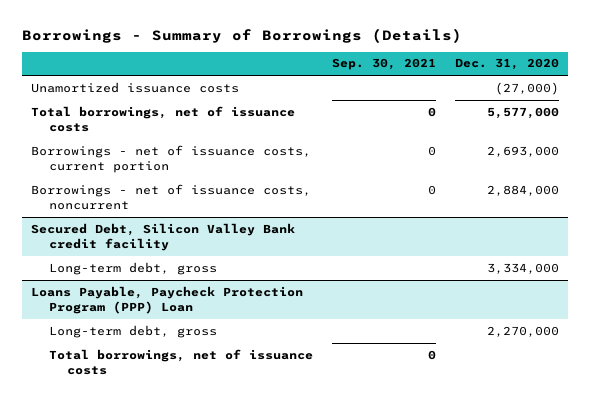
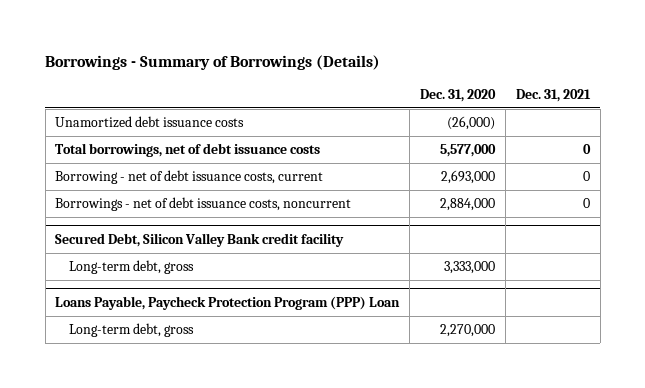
[331,58,436,71] Sep. 30, 2021 -> none
none -> [515,88,591,102] Dec. 31, 2021
[31,81,240,93] Unamortized issuance costs -> [55,116,245,129] Unamortized debt issuance costs
[494,81,559,95] (27,000) -> [447,116,496,131] (26,000)
[31,105,296,132] Total borrowings, net of issuance costs -> [55,143,321,158] Total borrowings, net of debt issuance costs
[31,144,312,173] Borrowings - net of issuance costs, current portion -> [55,170,324,185] Borrowing - net of debt issuance costs, current
[31,183,312,210] Borrowings - net of issuance costs, noncurrent -> [55,197,352,212] Borrowings - net of debt issuance costs, noncurrent
[486,262,559,274] 3,334,000 -> [444,261,496,275] 3,333,000
[49,348,314,375] Total borrowings, net of issuance costs -> none

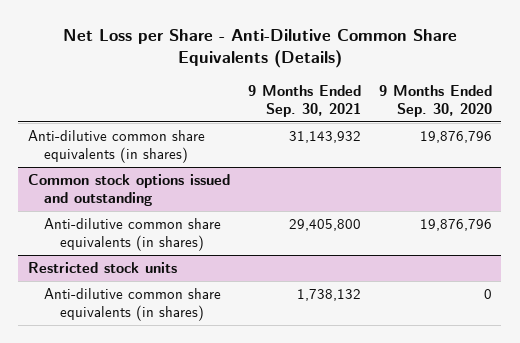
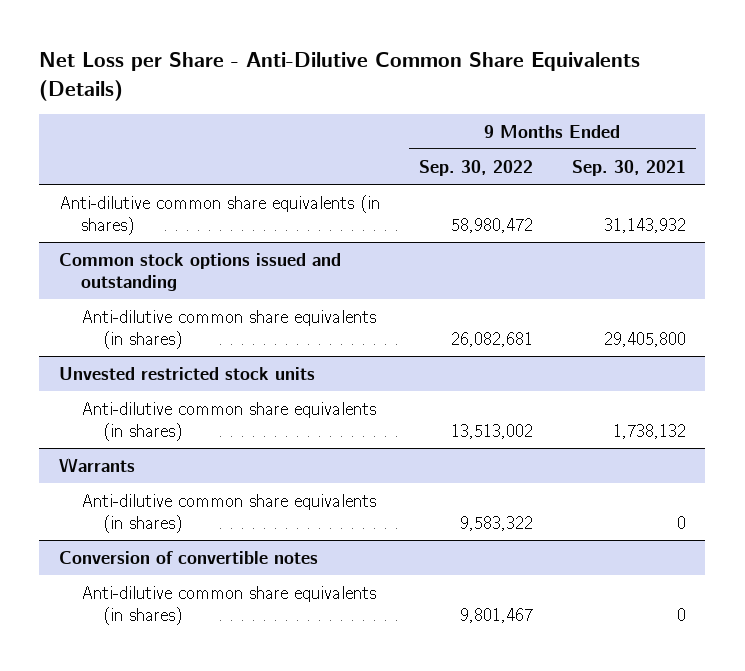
[379,84,493,117] 9 Months Ended Sep. 30, 2020 -> none
none -> [418,159,533,176] Sep. 30, 2022
[27,262,177,274] Restricted stock units -> [58,366,315,380] Unvested restricted stock units
none -> [58,456,135,472] Warrants
none -> [81,493,377,533] Anti-dilutive common share equivalents (in shares)
none -> [58,550,318,564] Conversion of convertible notes
none -> [81,585,377,625] Anti-dilutive common share equivalents (in shares)

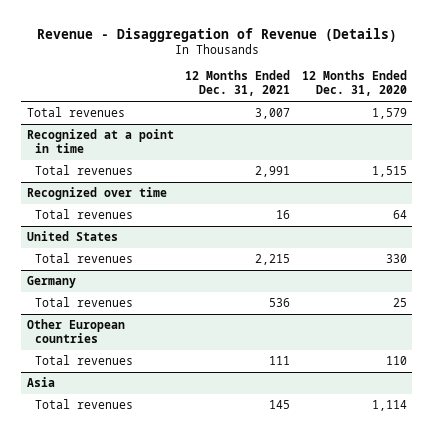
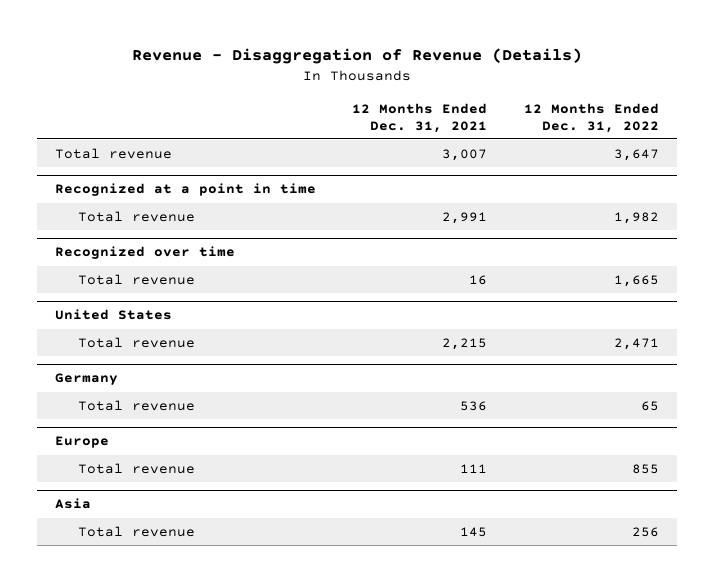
[301,70,407,97] 12 Months Ended Dec. 31, 2020 -> none
none -> [523,102,659,133] 12 Months Ended Dec. 31, 2022
[26,106,125,117] Total revenues -> [55,147,173,159] Total revenue
[34,164,133,175] Total revenues -> [78,210,196,222] Total revenue
[34,208,133,219] Total revenues -> [78,273,196,285] Total revenue
[34,252,133,263] Total revenues -> [78,336,196,348] Total revenue
[34,296,133,307] Total revenues -> [78,399,196,411] Total revenue
[26,318,125,344] Other European countries -> [55,436,110,449] Europe
[34,354,133,365] Total revenues -> [78,462,196,474] Total revenue
[34,398,133,409] Total revenues -> [78,525,196,537] Total revenue

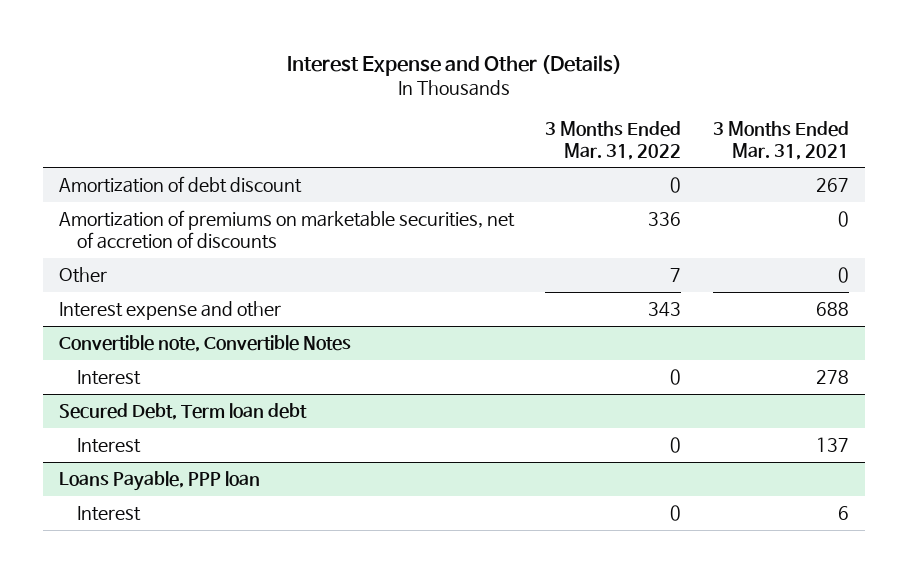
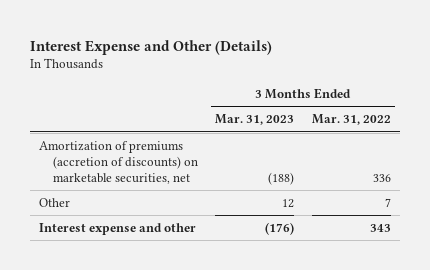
[713,121,850,160] 3 Months Ended Mar. 31, 2021 -> none
none -> [215,114,295,126] Mar. 31, 2023
[58,176,302,194] Amortization of debt discount -> none
[58,210,515,250] Amortization of premiums on marketable securities, net of accretion of discounts -> [38,140,198,185] Amortization of premiums (accretion of discounts) on marketable securities, net
[58,335,351,353] Convertible note, Convertible Notes -> none
[76,370,141,386] Interest -> none
[58,403,307,421] Secured Debt, Term loan debt -> none
[76,438,141,454] Interest -> none
[58,471,260,492] Loans Payable, PPP loan -> none
[76,506,141,522] Interest -> none

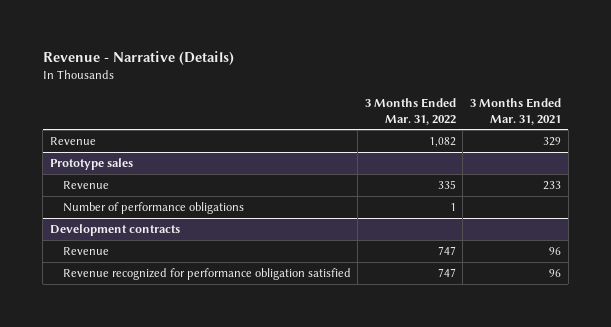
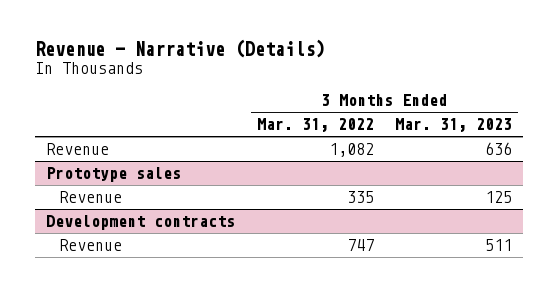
[469,97,561,125] 3 Months Ended Mar. 31, 2021 -> none
none -> [395,118,513,133] Mar. 31, 2023
[62,202,244,215] Number of performance obligations -> none
[62,268,351,281] Revenue recognized for performance obligation satisfied -> none

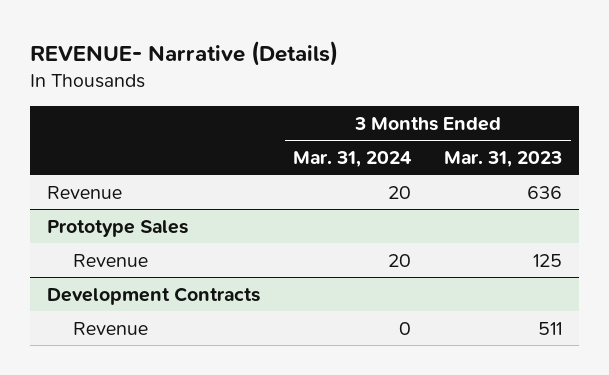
[35,39,326,59] Revenue - Narrative (Details) -> [30,40,339,66] REVENUE- Narrative (Details)
[256,118,374,133] Mar. 31, 2022 -> none
none -> [293,151,413,168] Mar. 31, 2024
[46,167,182,183] Prototype sales -> [46,219,188,237] Prototype Sales
[46,215,236,231] Development contracts -> [46,286,260,305] Development Contracts

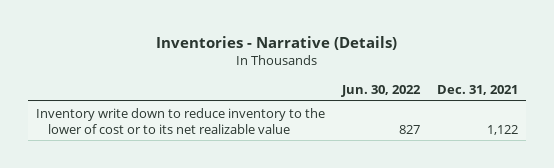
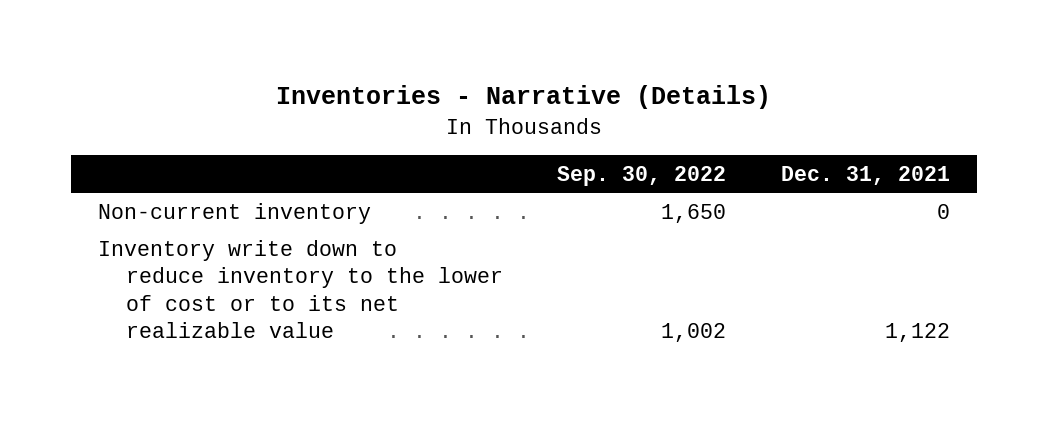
[340,84,421,97] Jun. 30, 2022 -> none
none -> [557,165,727,186] Sep. 30, 2022
none -> [98,202,372,224] Non-current inventory

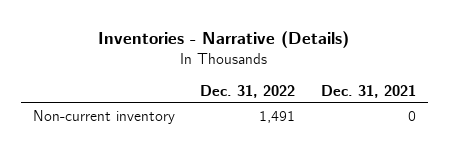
[557,165,727,186] Sep. 30, 2022 -> none
none -> [200,84,296,98] Dec. 31, 2022
[98,239,503,339] Inventory write down to reduce inventory to the lower of cost or to its net realizable value -> none

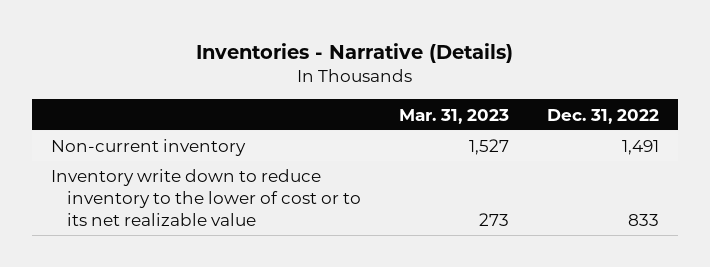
[320,84,416,98] Dec. 31, 2021 -> none
none -> [399,108,510,124] Mar. 31, 2023
none -> [51,169,362,227] Inventory write down to reduce inventory to the lower of cost or to its net realizable value

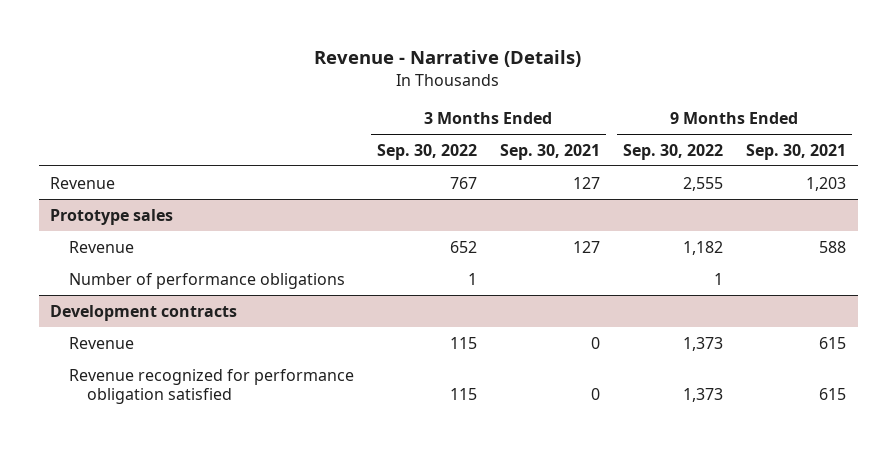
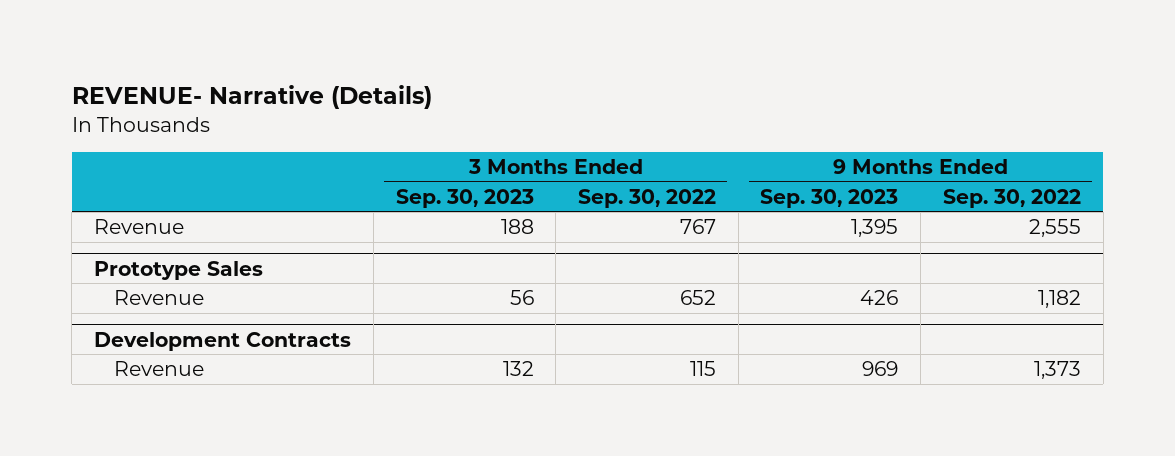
[314,50,582,68] Revenue - Narrative (Details) -> [71,84,432,109] REVENUE- Narrative (Details)
[499,143,600,160] Sep. 30, 2021 -> none
[745,143,846,160] Sep. 30, 2021 -> none
none -> [395,188,534,208] Sep. 30, 2023
none -> [760,188,899,208] Sep. 30, 2023
[50,208,174,225] Prototype sales -> [94,260,264,280] Prototype Sales
[68,272,345,289] Number of performance obligations -> none
[50,304,238,321] Development contracts -> [94,331,352,351] Development Contracts
[68,368,354,404] Revenue recognized for performance obligation satisfied -> none

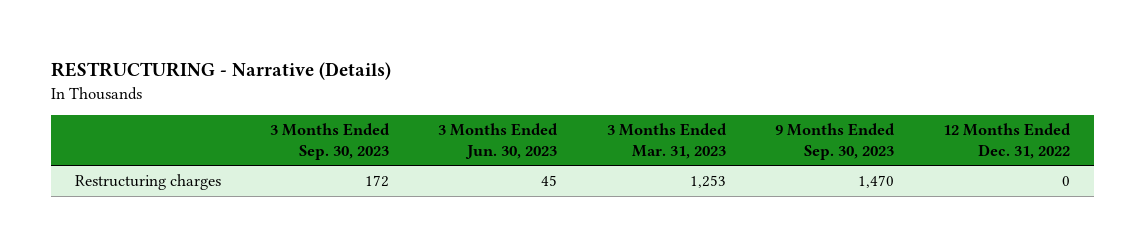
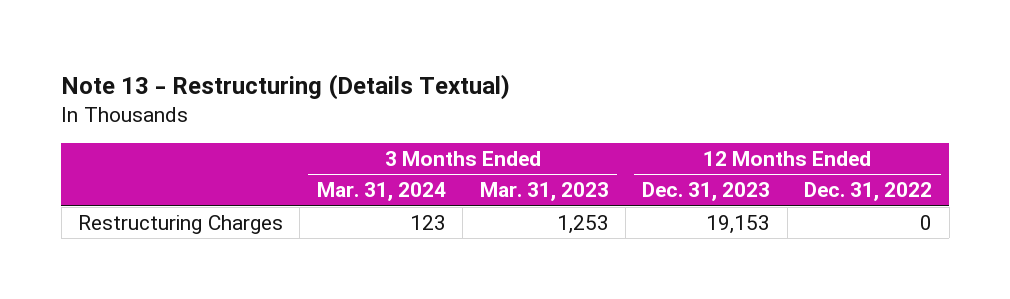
[50,62,391,81] RESTRUCTURING - Narrative (Details) -> [61,73,511,100] Note 13 - Restructuring (Details Textual)
[270,123,391,160] 3 Months Ended Sep. 30, 2023 -> none
[438,123,559,159] 3 Months Ended Jun. 30, 2023 -> none
[774,123,895,160] 9 Months Ended Sep. 30, 2023 -> none
none -> [316,182,446,202] Mar. 31, 2024
none -> [642,182,771,202] Dec. 31, 2023
[75,174,222,191] Restructuring charges -> [78,215,284,235] Restructuring Charges

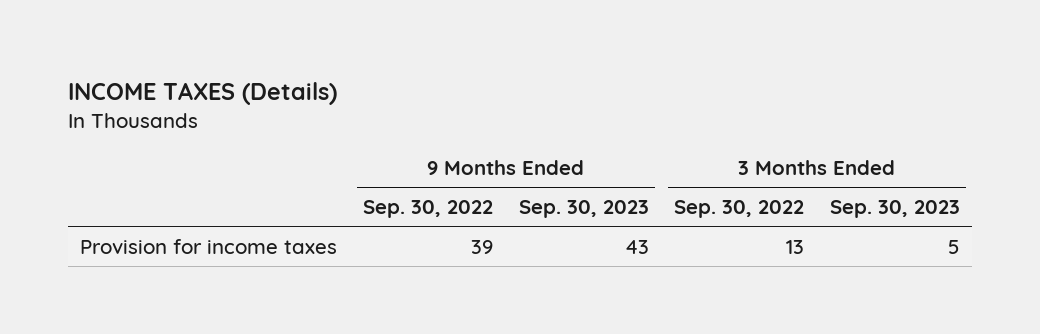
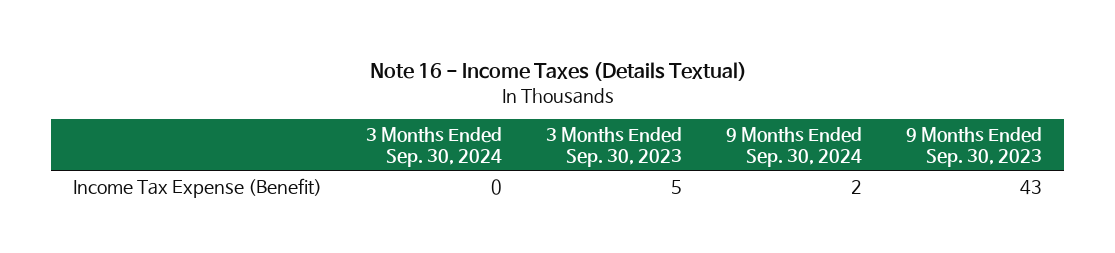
[67,81,337,105] INCOME TAXES (Details) -> [369,62,747,82] Note 16 - Income Taxes (Details Textual)
[363,200,494,219] Sep. 30, 2022 -> none
[674,200,805,219] Sep. 30, 2022 -> none
none -> [366,126,503,168] 3 Months Ended Sep. 30, 2024
none -> [726,126,863,168] 9 Months Ended Sep. 30, 2024
[80,238,338,254] Provision for income taxes -> [73,178,323,199] Income Tax Expense (Benefit)

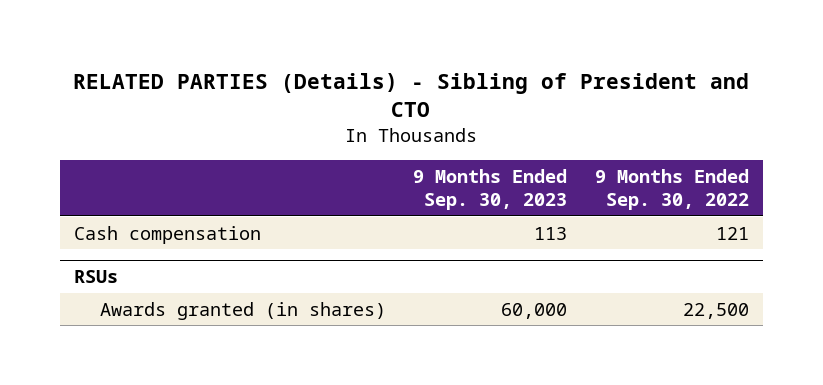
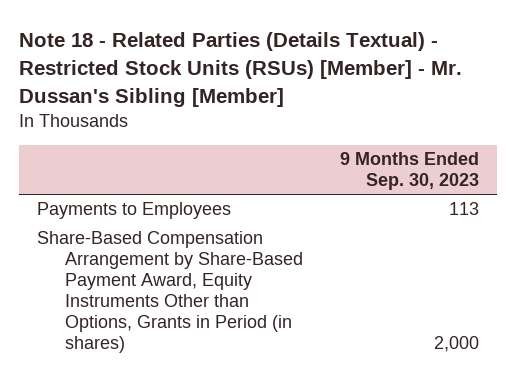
[73,72,750,118] RELATED PARTIES (Details) - Sibling of President and CTO -> [19,32,463,107] Note 18 - Related Parties (Details Textual) - Restricted Stock Units (RSUs) [Member] - Mr. Dussan's Sibling [Member]
[595,169,750,211] 9 Months Ended Sep. 30, 2022 -> none
[73,270,118,284] RSUs -> none
[99,301,386,320] Awards granted (in shares) -> none
[73,225,261,244] Cash compensation -> [37,202,232,220] Payments to Employees
none -> [37,231,304,354] Share-Based Compensation Arrangement by Share-Based Payment Award, Equity Instruments Other than Options, Grants in Period (in shares)

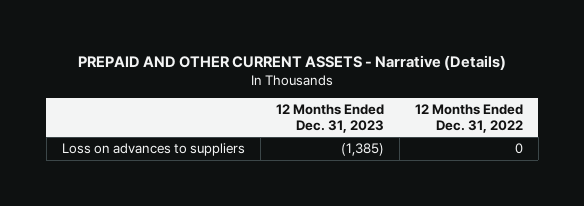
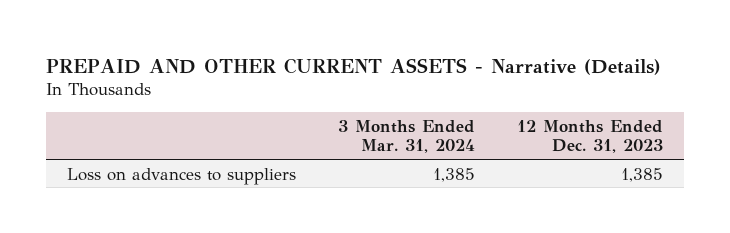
[414,104,523,133] 12 Months Ended Dec. 31, 2022 -> none
none -> [338,119,476,154] 3 Months Ended Mar. 31, 2024
[340,143,384,157] (1,385) -> [621,167,664,182] 1,385

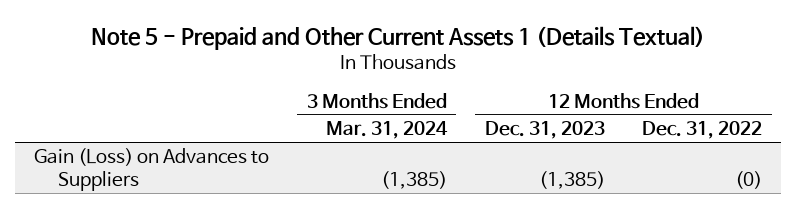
[46,57,662,75] PREPAID AND OTHER CURRENT ASSETS - Narrative (Details) -> [91,25,706,50] Note 5 - Prepaid and Other Current Assets 1 (Details Textual)
none -> [642,121,763,140] Dec. 31, 2022
[67,167,297,185] Loss on advances to suppliers -> [34,148,270,192] Gain (Loss) on Advances to Suppliers
[433,167,476,182] 1,385 -> [380,171,447,190] (1,385)
[621,167,664,182] 1,385 -> [538,171,605,190] (1,385)

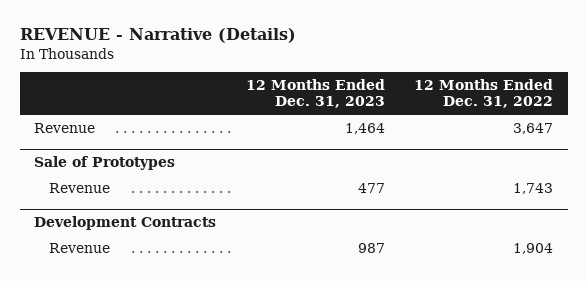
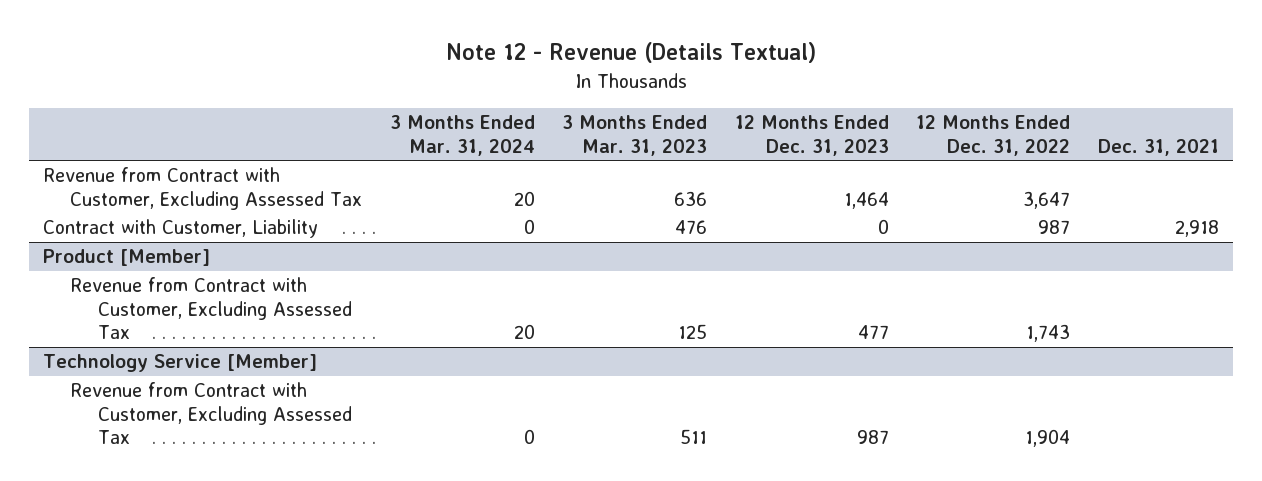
[19,28,296,44] REVENUE - Narrative (Details) -> [445,42,816,64] Note 12 - Revenue (Details Textual)
none -> [389,115,535,156] 3 Months Ended Mar. 31, 2024
none -> [562,115,708,156] 3 Months Ended Mar. 31, 2023
none -> [1097,138,1219,156] Dec. 31, 2021
[34,122,96,133] Revenue -> [42,167,363,210] Revenue from Contract with Customer, Excluding Assessed Tax
none -> [42,219,318,239] Contract with Customer, Liability
[34,156,176,171] Sale of Prototypes -> [42,249,210,267] Product [Member]
[48,182,110,193] Revenue -> [70,277,352,340] Revenue from Contract with Customer, Excluding Assessed Tax
[34,216,217,231] Development Contracts -> [42,354,317,373] Technology Service [Member]
[48,242,110,253] Revenue -> [70,382,352,445] Revenue from Contract with Customer, Excluding Assessed Tax

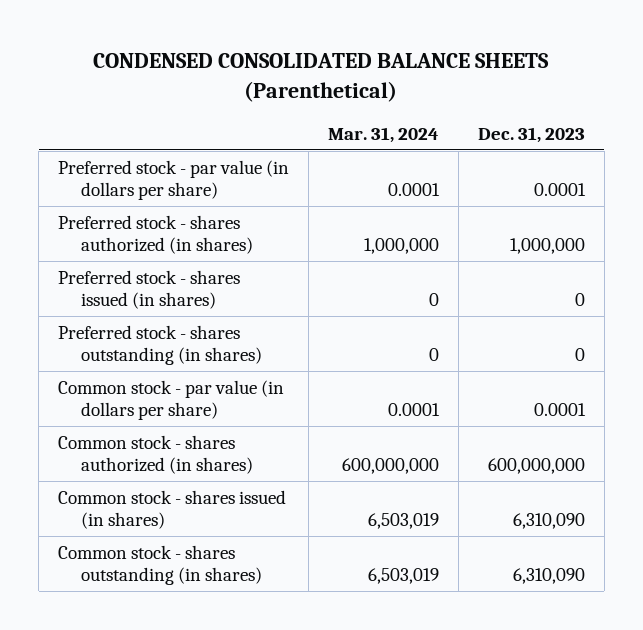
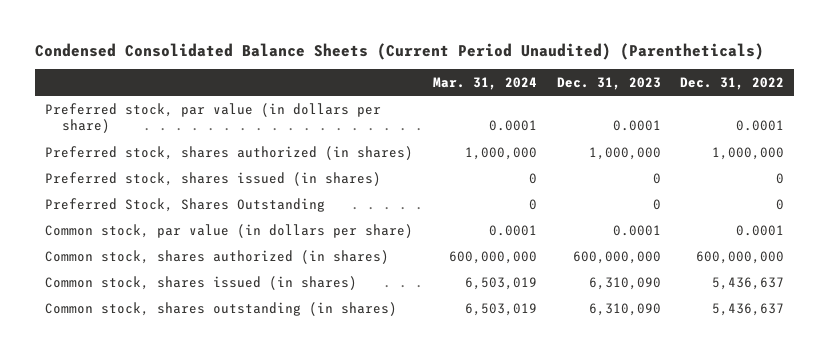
[93,53,550,102] CONDENSED CONSOLIDATED BALANCE SHEETS (Parenthetical) -> [35,42,765,60] Condensed Consolidated Balance Sheets (Current Period Unaudited) (Parentheticals)
none -> [680,76,785,90] Dec. 31, 2022
[58,160,290,201] Preferred stock - par value (in dollars per share) -> [45,102,382,134] Preferred stock, par value (in dollars per share)
[58,215,253,255] Preferred stock - shares authorized (in shares) -> [45,145,414,160] Preferred stock, shares authorized (in shares)
[58,270,241,310] Preferred stock - shares issued (in shares) -> [45,171,382,186] Preferred stock, shares issued (in shares)
[58,325,262,366] Preferred stock - shares outstanding (in shares) -> [45,197,326,212] Preferred Stock, Shares Outstanding
[58,380,285,421] Common stock - par value (in dollars per share) -> [45,223,414,238] Common stock, par value (in dollars per share)
[58,435,253,475] Common stock - shares authorized (in shares) -> [45,249,390,264] Common stock, shares authorized (in shares)
[58,490,287,530] Common stock - shares issued (in shares) -> [45,275,358,290] Common stock, shares issued (in shares)
[58,545,262,586] Common stock - shares outstanding (in shares) -> [45,301,398,316] Common stock, shares outstanding (in shares)

